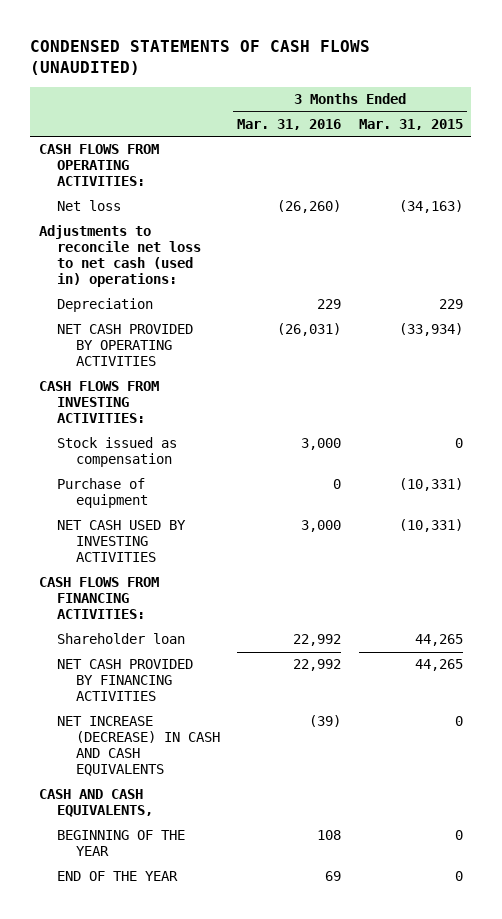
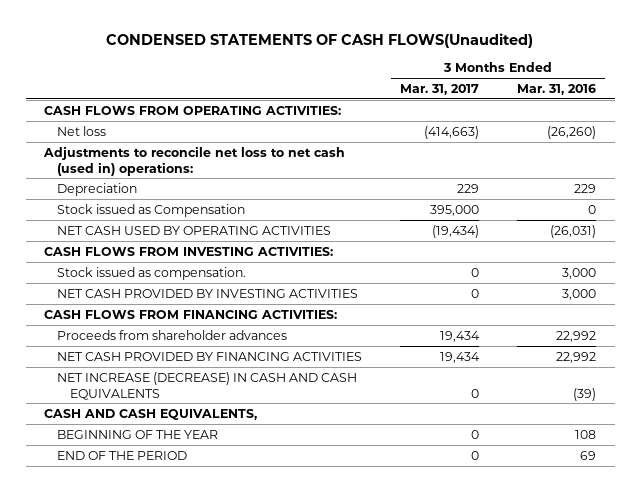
[30,39,371,75] CONDENSED STATEMENTS OF CASH FLOWS (UNAUDITED) -> [106,33,534,49] CONDENSED STATEMENTS OF CASH FLOWS(Unaudited)
[358,118,463,130] Mar. 31, 2015 -> none
none -> [400,84,480,96] Mar. 31, 2017
none -> [57,203,246,217] Stock issued as Compensation
[57,324,194,367] NET CASH PROVIDED BY OPERATING ACTIVITIES -> [57,225,332,235] NET CASH USED BY OPERATING ACTIVITIES
[57,478,148,509] Purchase of equipment -> none
[57,437,178,468] Stock issued as compensation -> [57,266,247,280] Stock issued as compensation.
[57,520,187,563] NET CASH USED BY INVESTING ACTIVITIES -> [57,288,359,298] NET CASH PROVIDED BY INVESTING ACTIVITIES
[57,633,186,645] Shareholder loan -> [57,329,288,340] Proceeds from shareholder advances
[57,871,179,882] END OF THE YEAR -> [57,450,188,460] END OF THE PERIOD

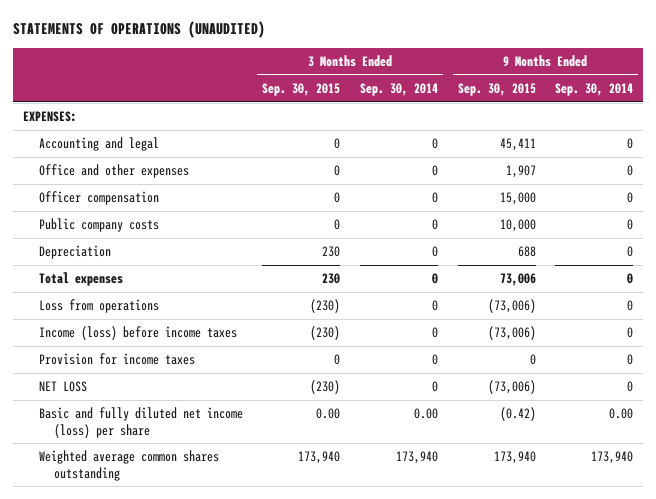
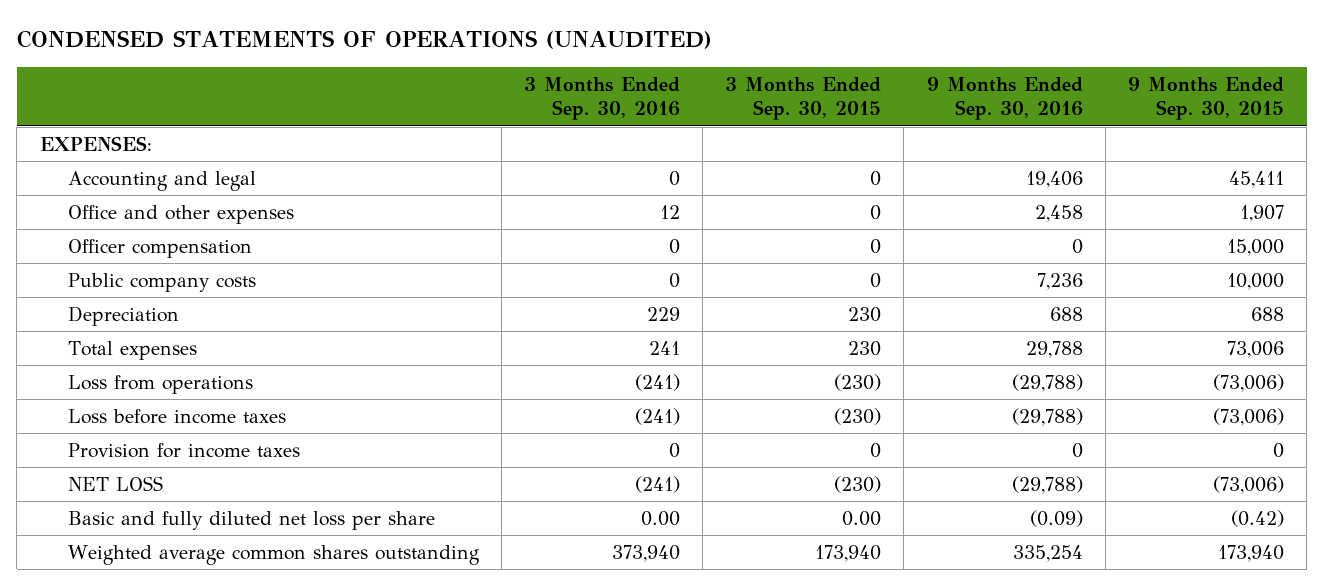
[13,21,266,39] STATEMENTS OF OPERATIONS (UNAUDITED) -> [16,30,712,50] CONDENSED STATEMENTS OF OPERATIONS (UNAUDITED)
[359,82,438,96] Sep. 30, 2014 -> none
[555,82,634,96] Sep. 30, 2014 -> none
none -> [523,76,680,121] 3 Months Ended Sep. 30, 2016
none -> [926,76,1083,121] 9 Months Ended Sep. 30, 2016
[38,326,237,341] Income (loss) before income taxes -> [67,408,286,424] Loss before income taxes
[38,407,243,438] Basic and fully diluted net income (loss) per share -> [67,510,435,530] Basic and fully diluted net loss per share

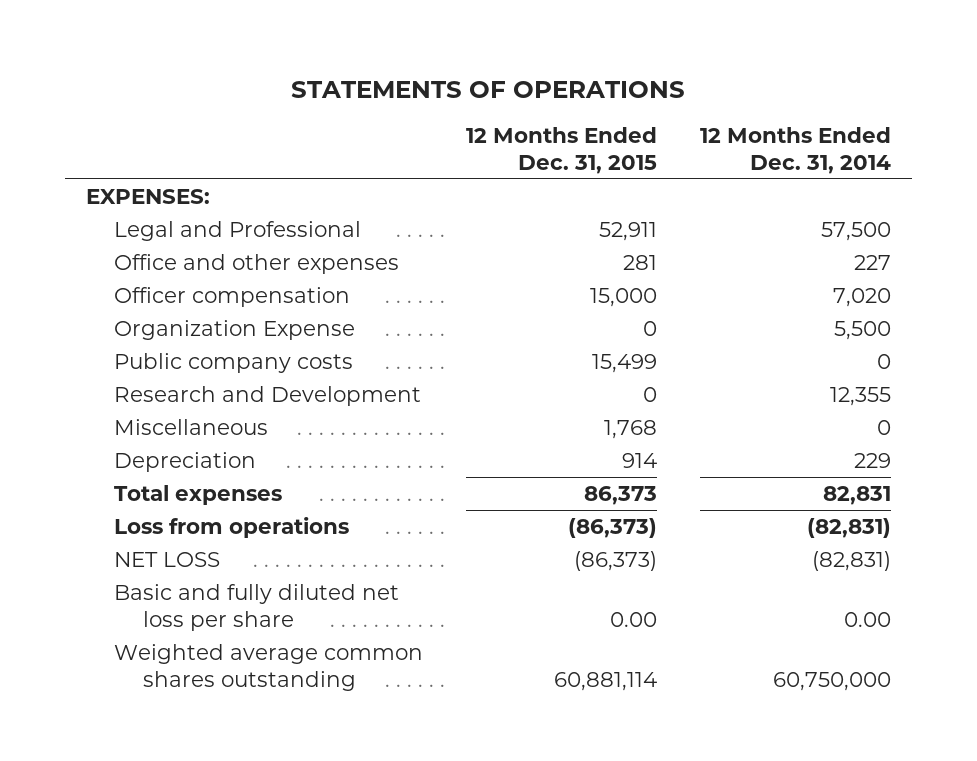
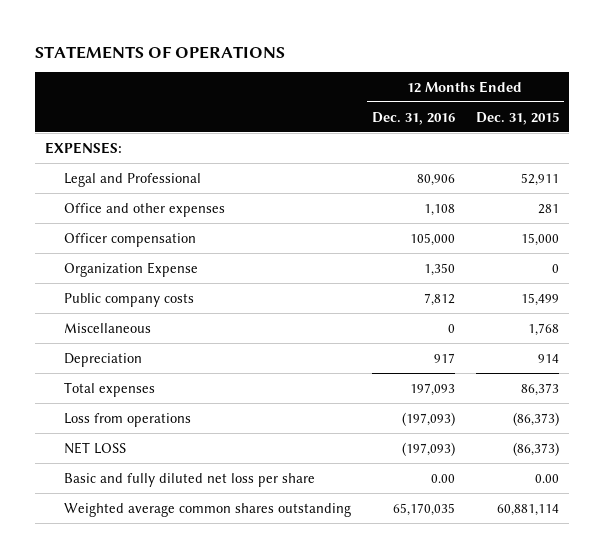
[699,127,891,174] 12 Months Ended Dec. 31, 2014 -> none
none -> [372,111,456,125] Dec. 31, 2016
[114,385,422,406] Research and Development -> none

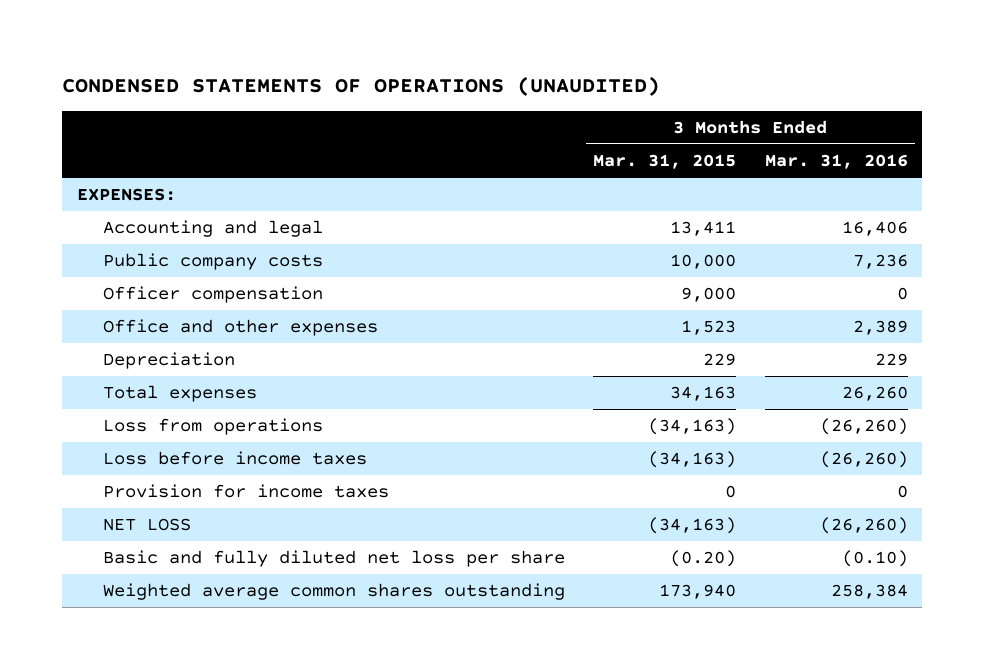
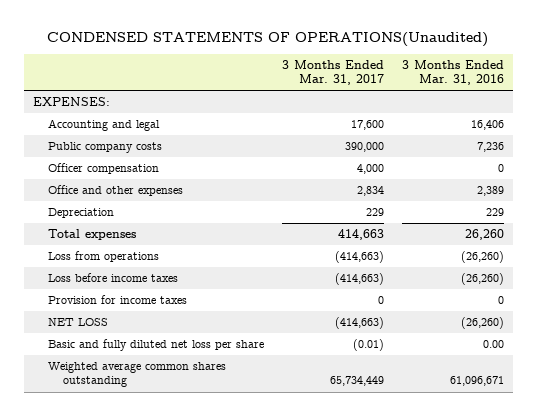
[62,75,661,96] CONDENSED STATEMENTS OF OPERATIONS (UNAUDITED) -> [47,31,489,47] CONDENSED STATEMENTS OF OPERATIONS(Unaudited)
[593,154,737,170] Mar. 31, 2015 -> none
none -> [282,59,385,85] 3 Months Ended Mar. 31, 2017
[841,550,908,568] (0.10) -> [483,340,505,349] 0.00
[830,584,908,600] 258,384 -> [450,376,505,387] 61,096,671

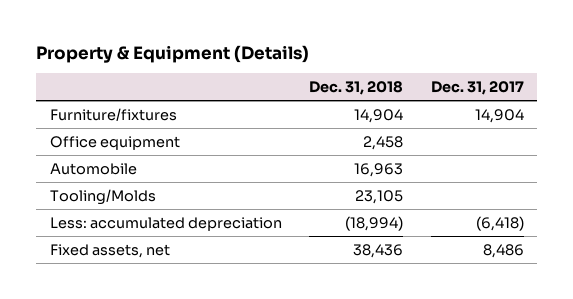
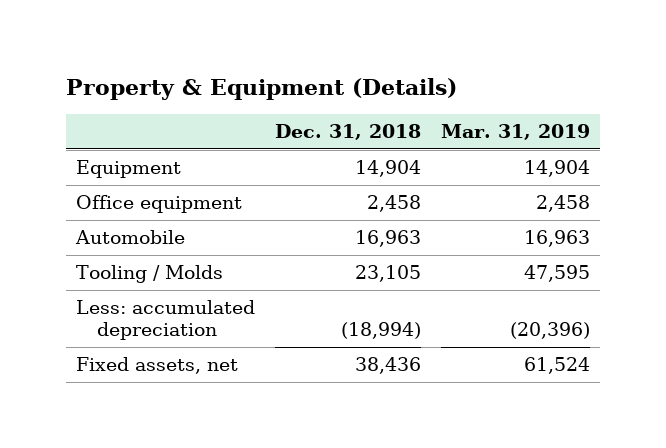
[430,81,524,96] Dec. 31, 2017 -> none
none -> [440,124,590,141] Mar. 31, 2019
[49,107,177,121] Furniture/fixtures -> [75,160,181,179] Equipment
[49,188,156,205] Tooling/Molds -> [75,265,223,284] Tooling / Molds

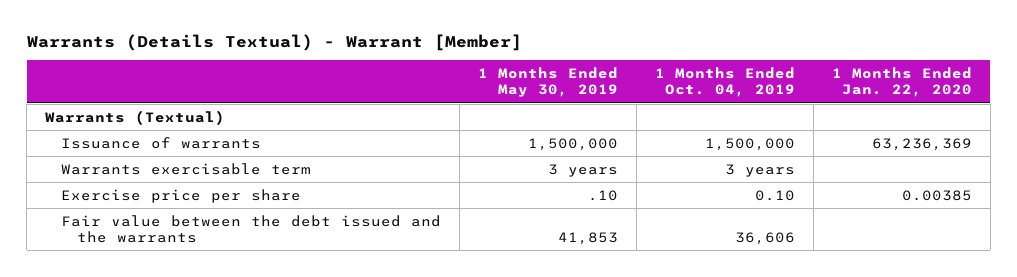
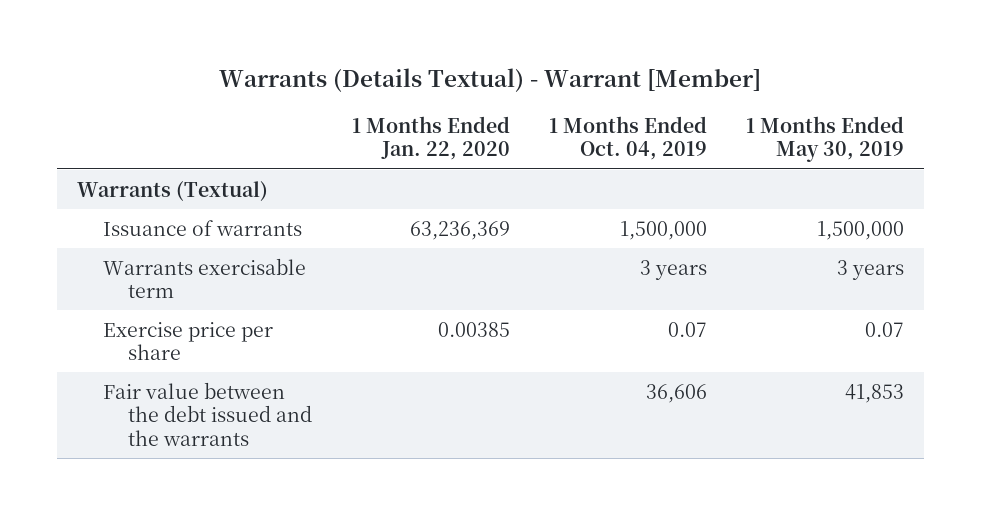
[587,189,618,201] .10 -> [864,321,904,337] 0.07
[754,189,795,201] 0.10 -> [667,321,707,337] 0.07

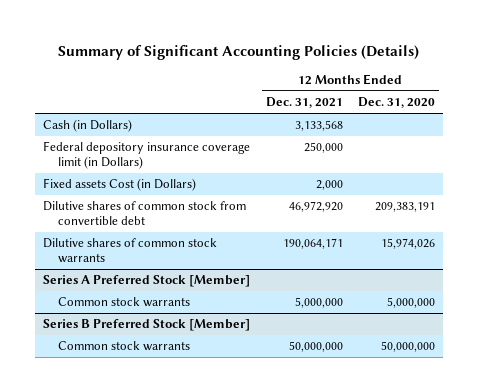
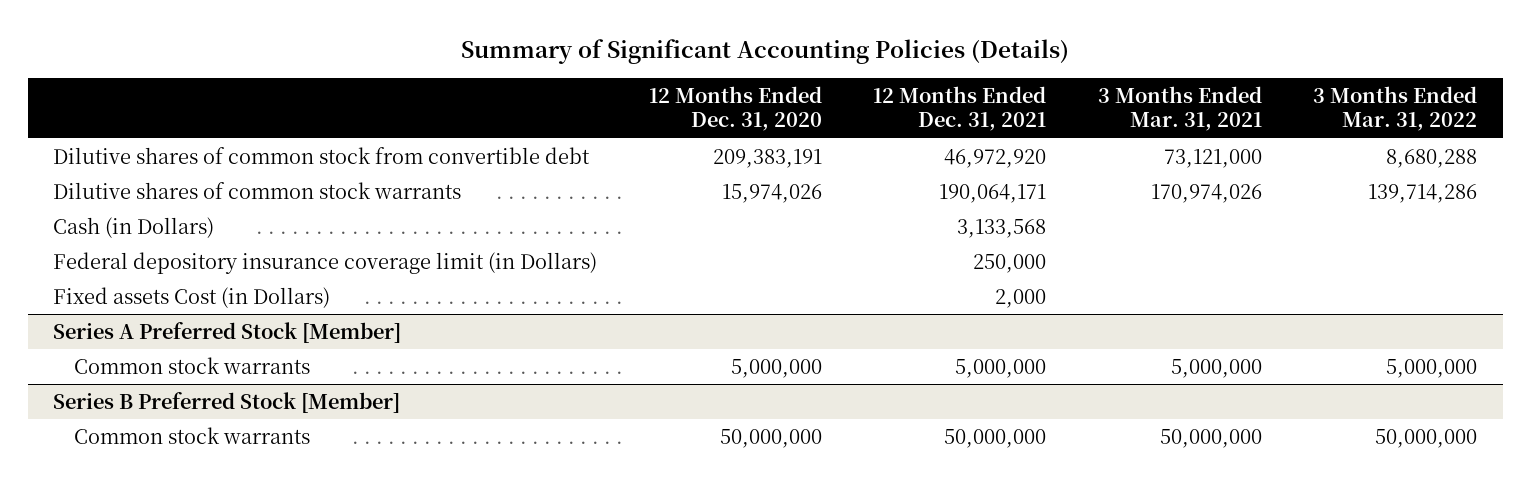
none -> [1097,85,1262,132] 3 Months Ended Mar. 31, 2021
none -> [1312,85,1477,132] 3 Months Ended Mar. 31, 2022
[43,201,247,226] Dilutive shares of common stock from convertible debt -> [53,146,591,164] Dilutive shares of common stock from convertible debt
[43,238,218,264] Dilutive shares of common stock warrants -> [53,181,462,199] Dilutive shares of common stock warrants

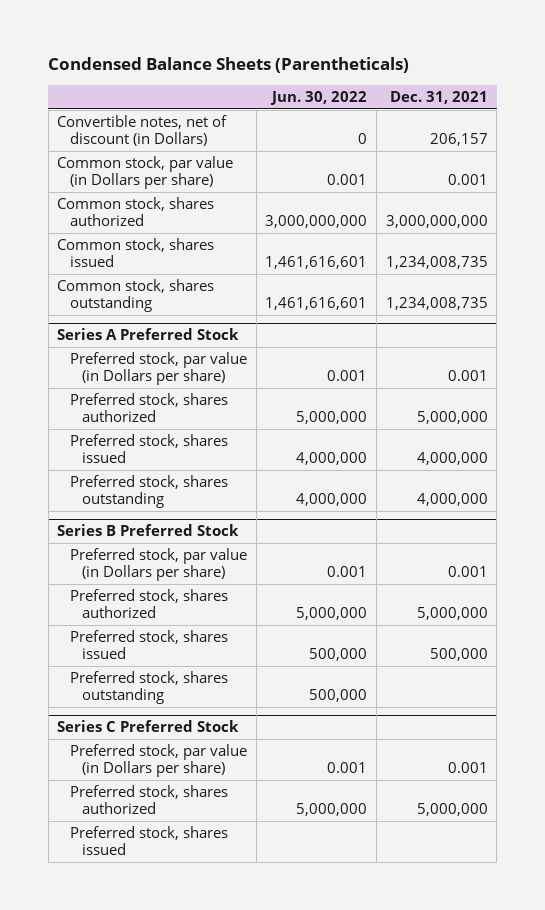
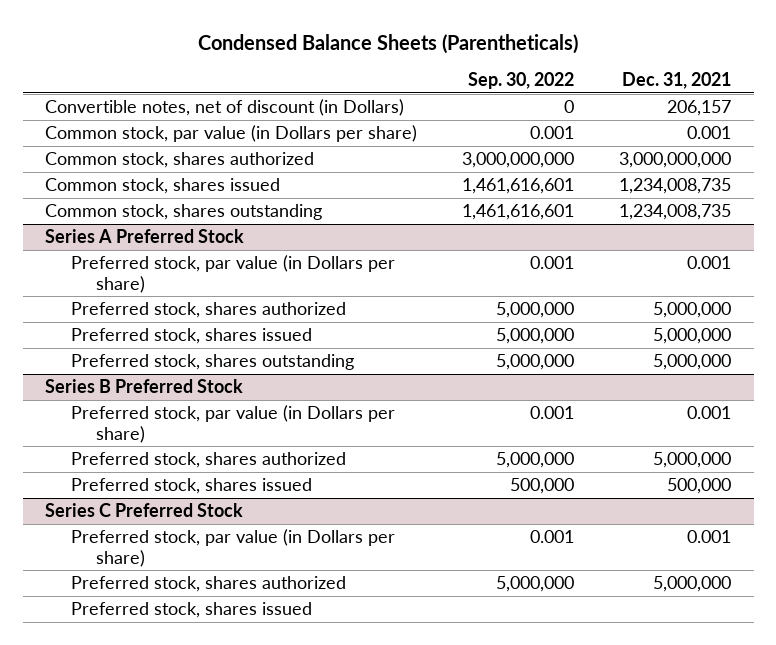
[270,90,368,105] Jun. 30, 2022 -> none
none -> [468,72,575,90] Sep. 30, 2022
[416,451,488,465] 4,000,000 -> [653,328,732,345] 5,000,000
[416,492,488,506] 4,000,000 -> [653,354,732,371] 5,000,000
[69,671,228,704] Preferred stock, shares outstanding -> none

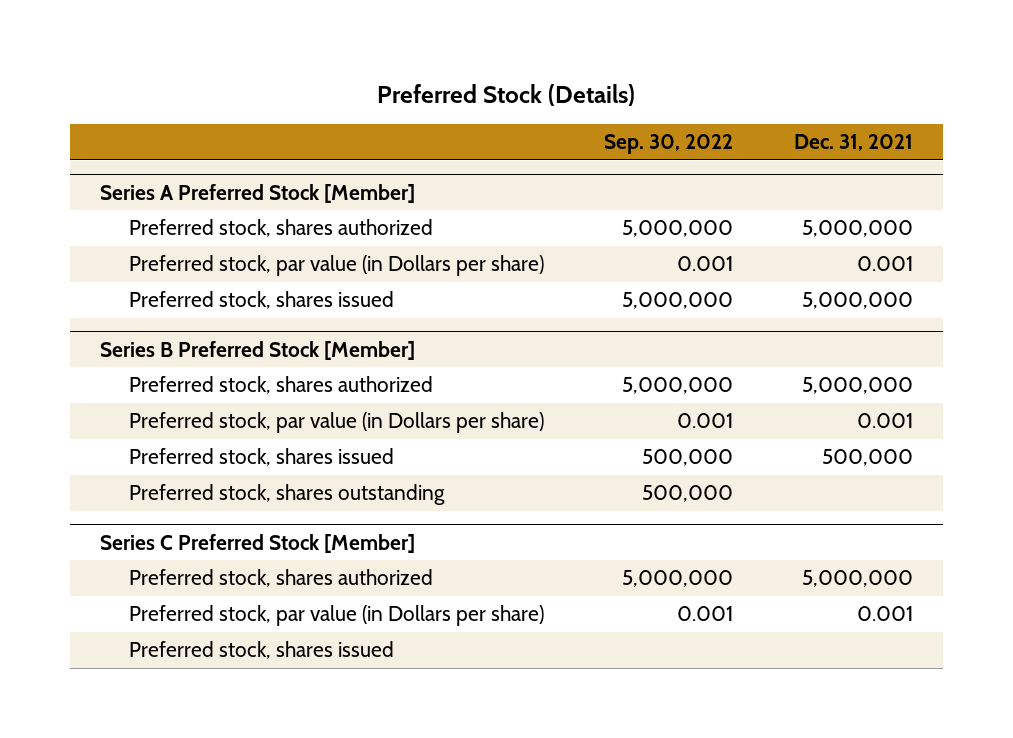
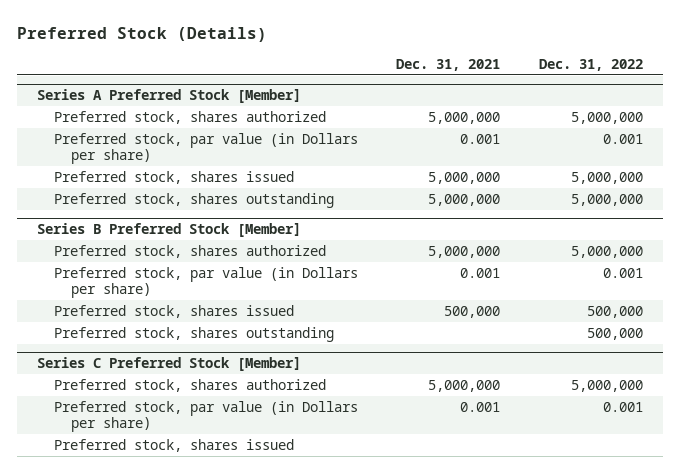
[604,134,734,155] Sep. 30, 2022 -> none
none -> [539,58,644,71] Dec. 31, 2022
none -> [53,192,334,208] Preferred stock, shares outstanding

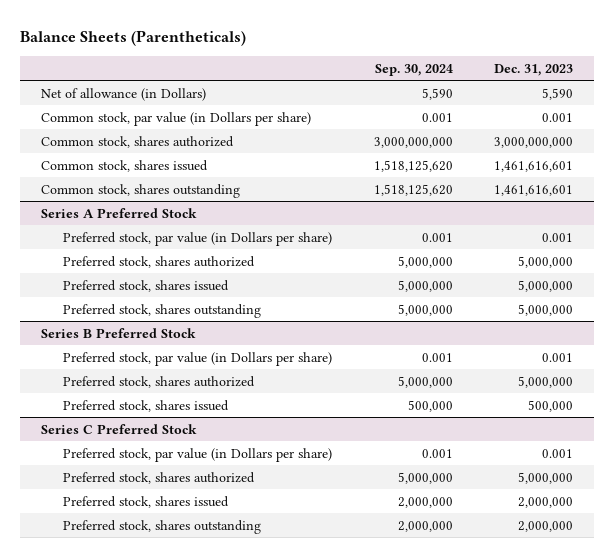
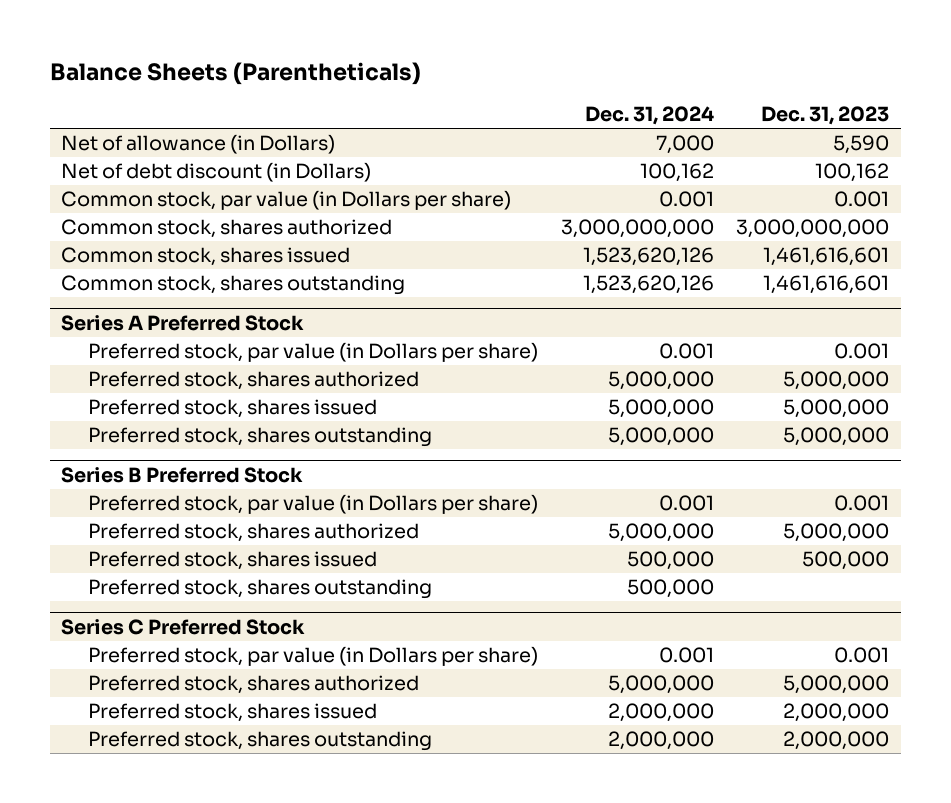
[374,63,453,76] Sep. 30, 2024 -> none
none -> [584,106,714,126] Dec. 31, 2024
none -> [61,162,372,183] Net of debt discount (in Dollars)
none -> [87,579,432,600] Preferred stock, shares outstanding

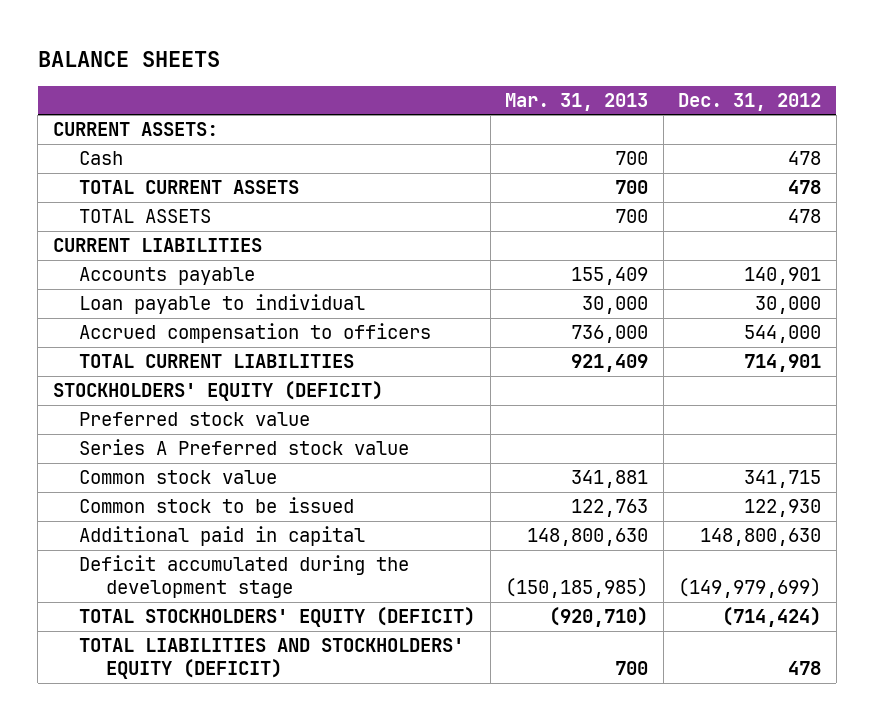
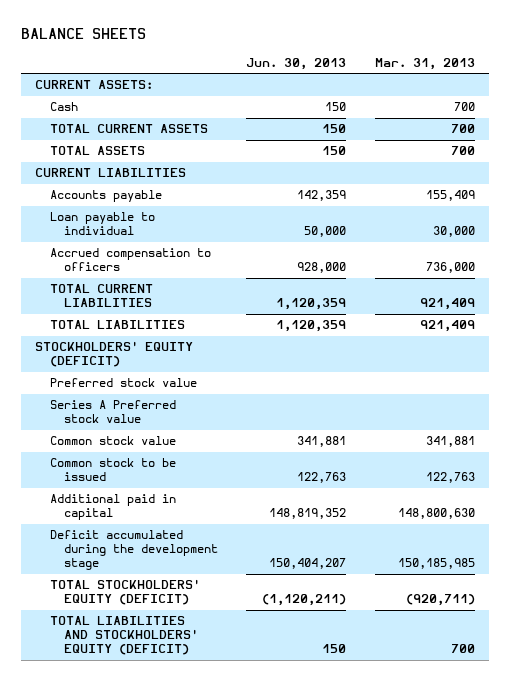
[678,92,822,111] Dec. 31, 2012 -> none
none -> [246,57,347,70] Jun. 30, 2013
none -> [49,320,185,330] TOTAL LIABILITIES
[505,578,649,599] (150,185,985) -> [397,558,475,570] 150,185,985
[549,607,649,628] (920,710) -> [405,594,475,607] (920,711)

